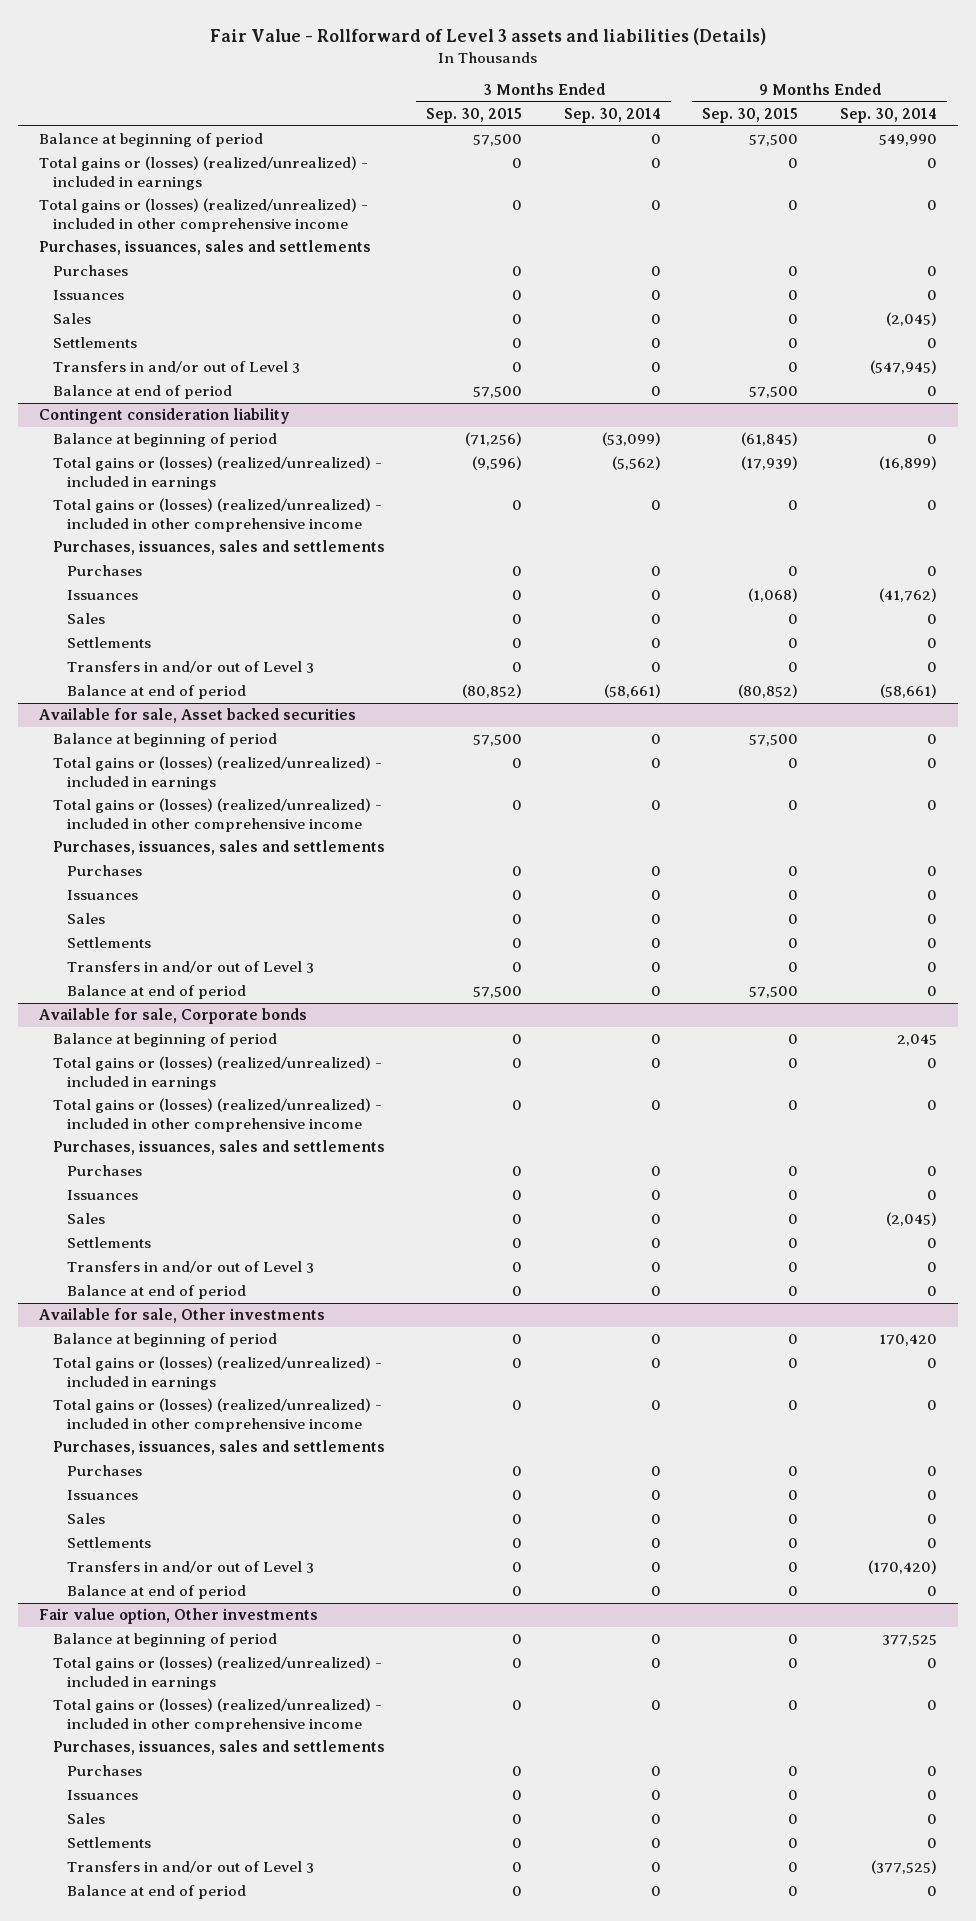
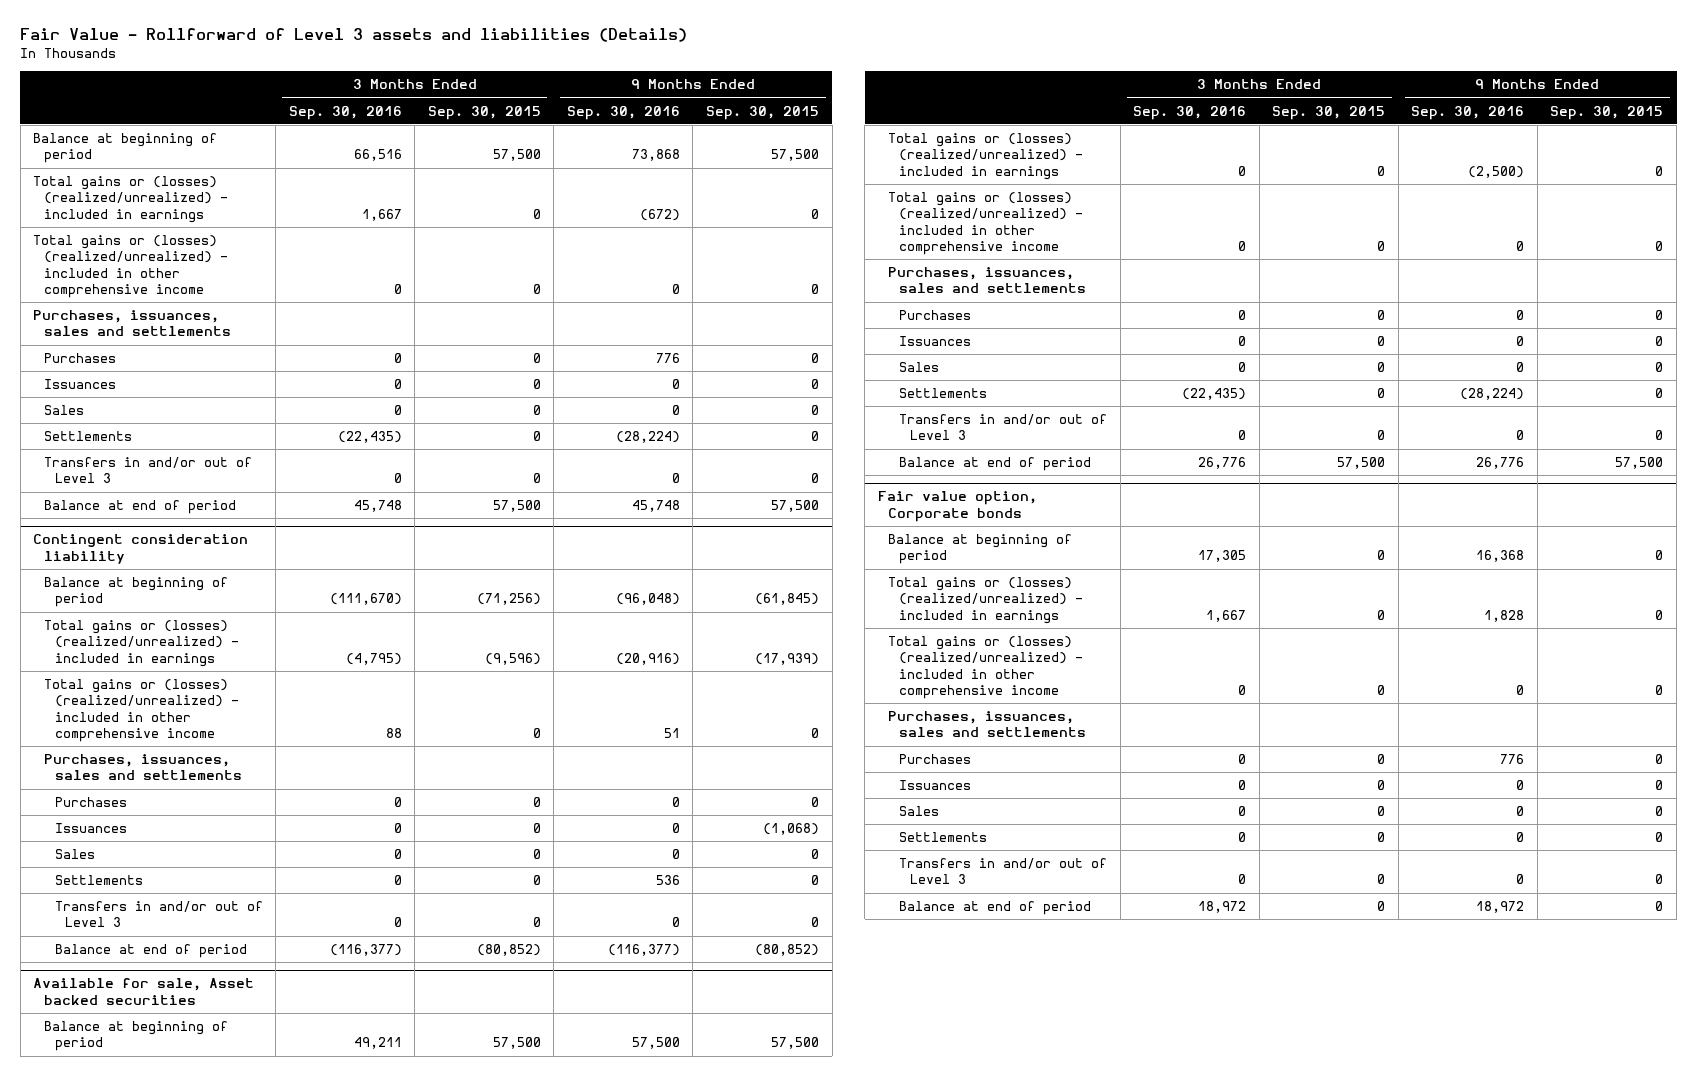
[563,107,661,123] Sep. 30, 2014 -> none
[840,107,938,123] Sep. 30, 2014 -> none
none -> [288,105,402,120] Sep. 30, 2016
none -> [566,105,680,120] Sep. 30, 2016
[38,1008,307,1025] Available for sale, Corporate bonds -> none
[52,1033,277,1048] Balance at beginning of period -> none
[52,1056,382,1090] Total gains or (losses) (realized/unrealized) - included in earnings -> none
[52,1098,382,1132] Total gains or (losses) (realized/unrealized) - included in other comprehensive income -> none
[52,1140,385,1156] Purchases, issuances, sales and settlements -> none
[66,1165,142,1177] Purchases -> none
[66,1190,138,1201] Issuances -> none
[66,1213,105,1225] Sales -> none
[66,1237,151,1249] Settlements -> none
[66,1261,314,1274] Transfers in and/or out of Level 3 -> none
[66,1285,246,1300] Balance at end of period -> none
[38,1308,325,1324] Available for sale, Other investments -> none
[52,1333,277,1348] Balance at beginning of period -> none
[52,1356,382,1390] Total gains or (losses) (realized/unrealized) - included in earnings -> none
[52,1398,382,1432] Total gains or (losses) (realized/unrealized) - included in other comprehensive income -> none
[52,1440,385,1456] Purchases, issuances, sales and settlements -> none
[66,1465,142,1477] Purchases -> none
[66,1490,138,1501] Issuances -> none
[66,1513,105,1525] Sales -> none
[66,1537,151,1549] Settlements -> none
[66,1561,314,1574] Transfers in and/or out of Level 3 -> none
[66,1585,246,1600] Balance at end of period -> none
[38,1608,318,1625] Fair value option, Other investments -> none
none -> [877,491,1037,522] Fair value option, Corporate bonds

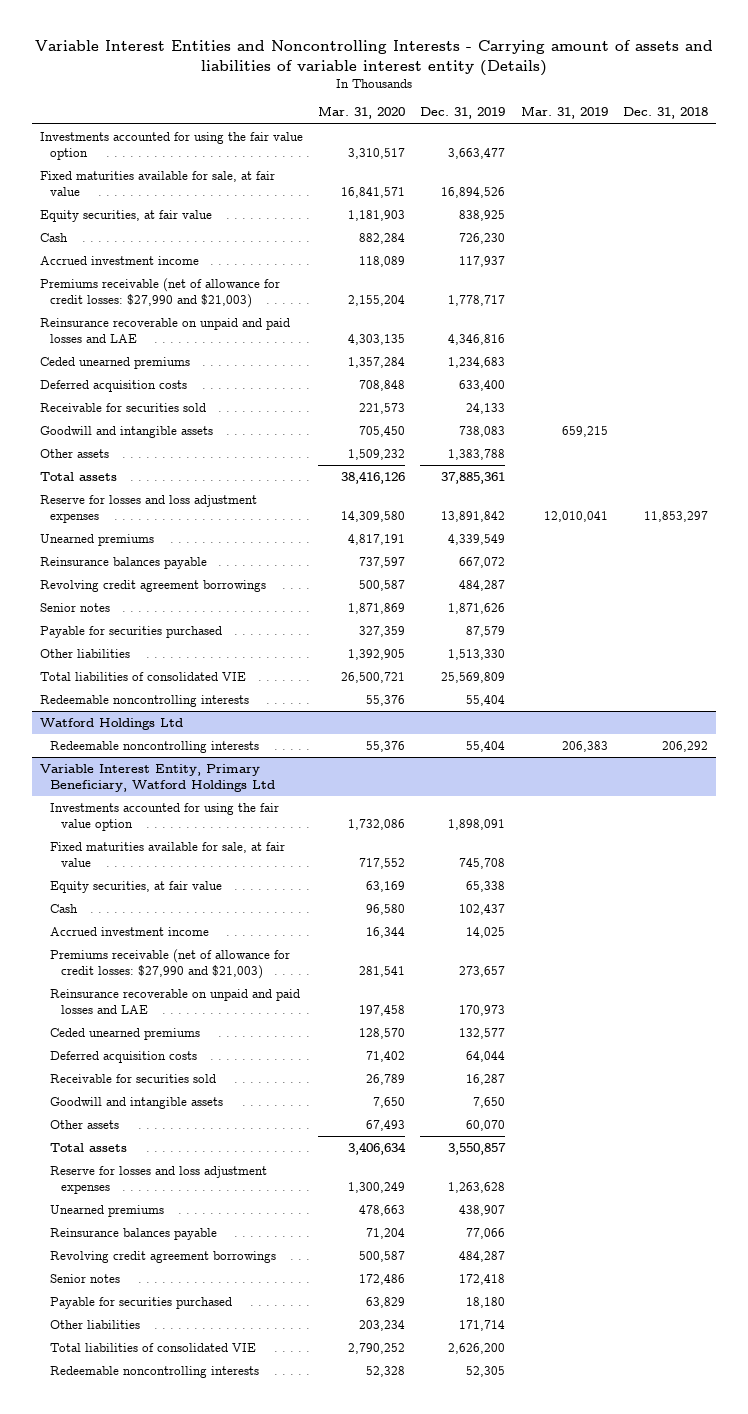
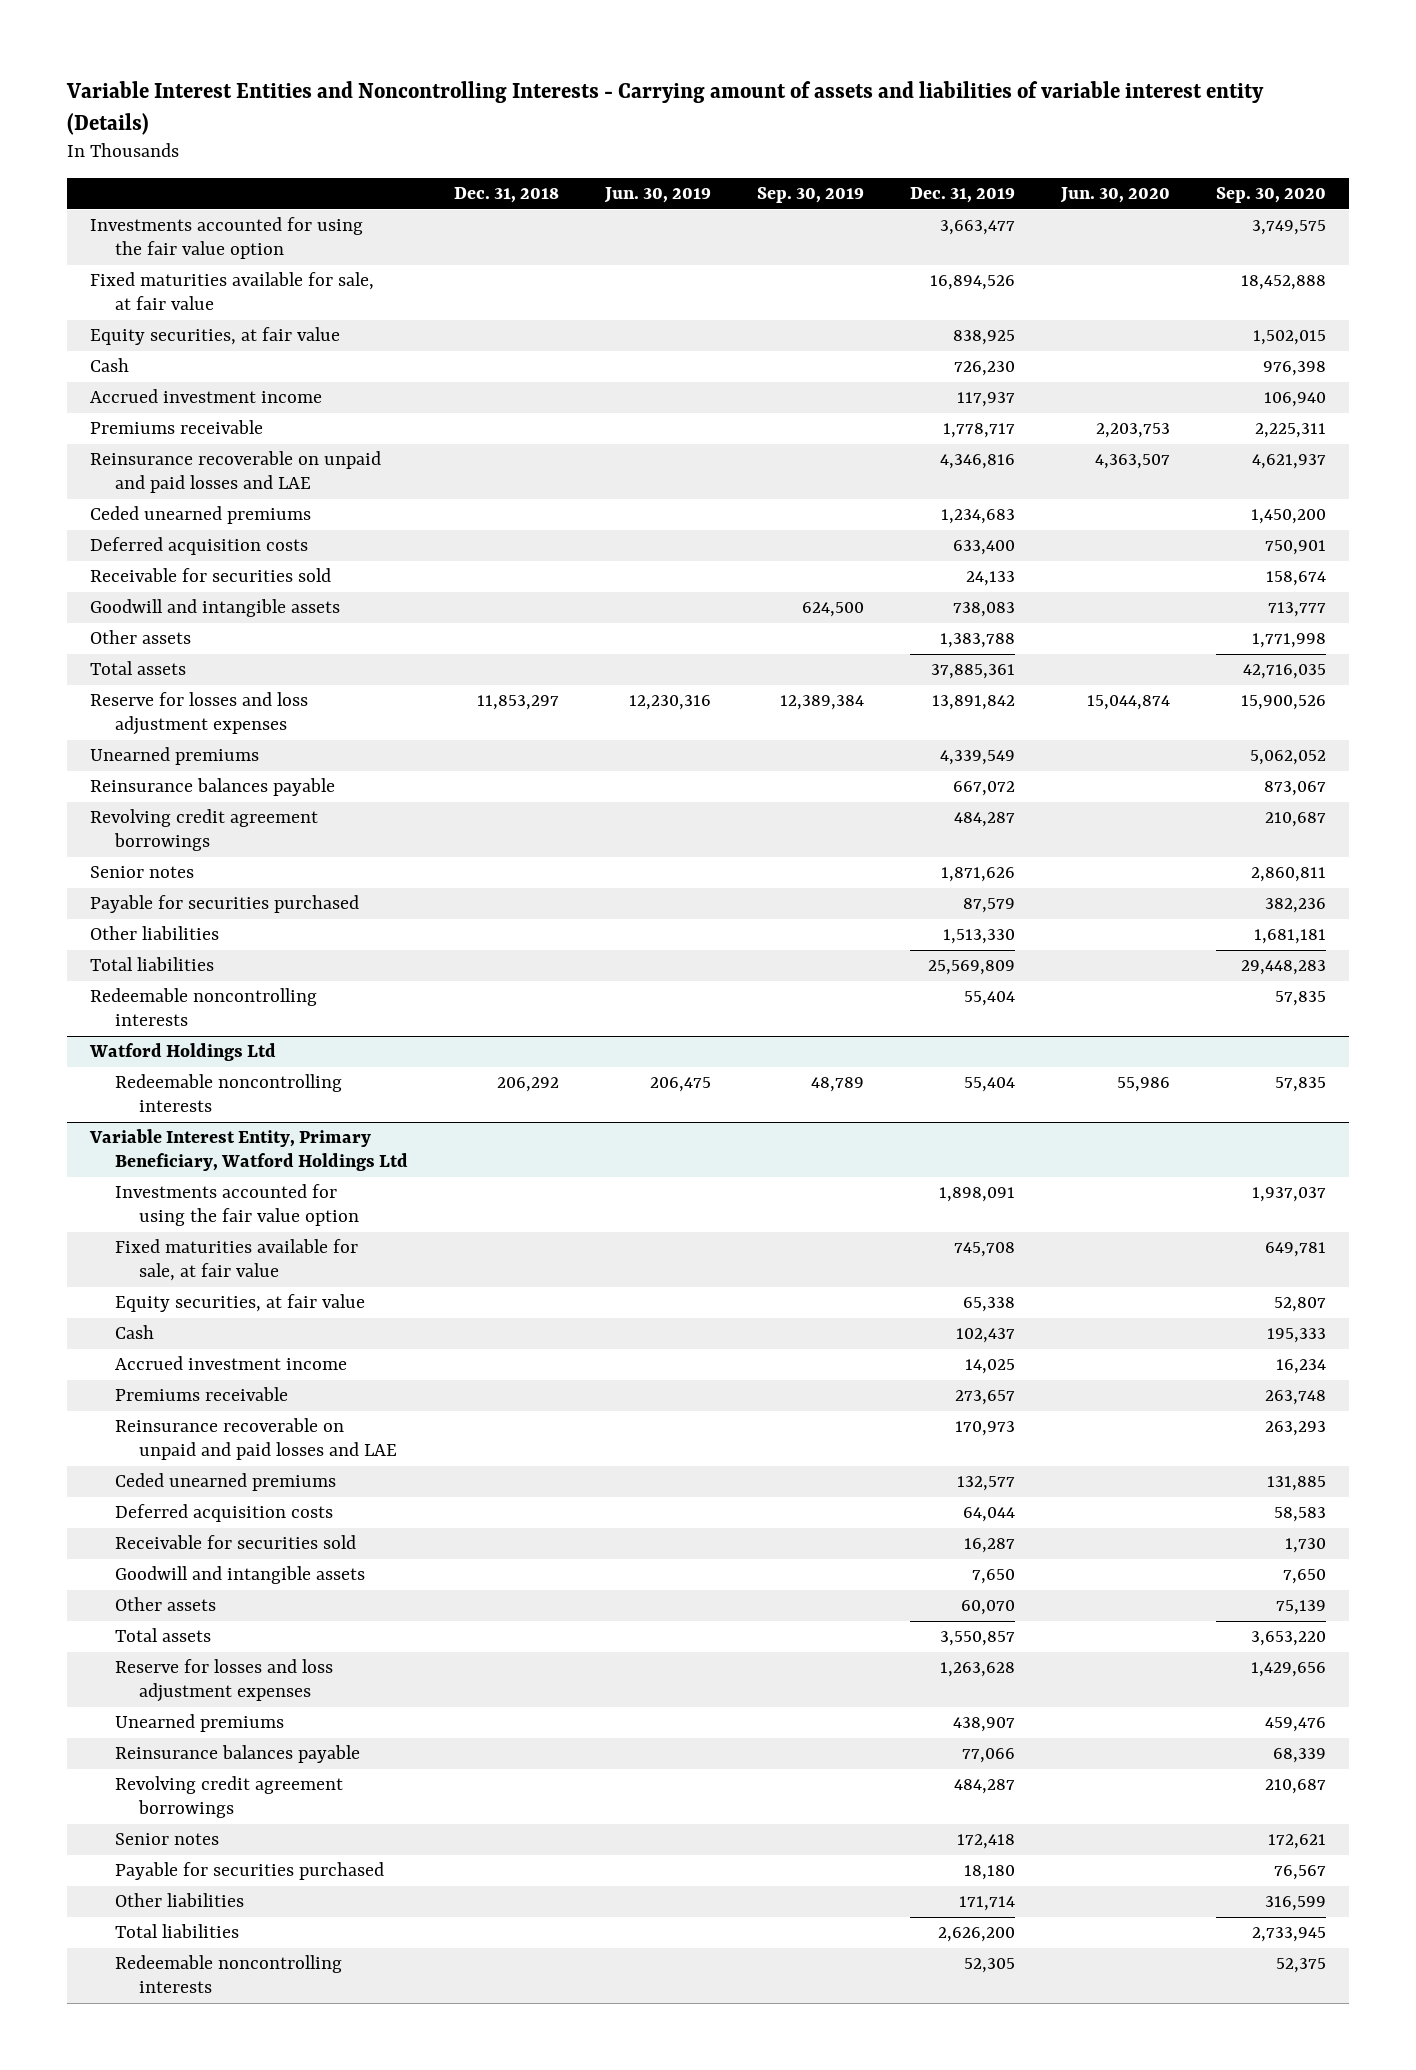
[317,106,405,120] Mar. 31, 2020 -> none
[520,106,608,120] Mar. 31, 2019 -> none
none -> [603,186,711,203] Jun. 30, 2019
none -> [756,186,864,203] Sep. 30, 2019
none -> [1060,186,1171,203] Jun. 30, 2020
none -> [1216,186,1327,203] Sep. 30, 2020
[39,278,280,308] Premiums receivable (net of allowance for credit losses: $27,990 and $21,003) -> [89,420,263,435] Premiums receivable
[39,672,246,682] Total liabilities of consolidated VIE -> [89,957,214,972] Total liabilities
[50,949,291,979] Premiums receivable (net of allowance for credit losses: $27,990 and $21,003) -> [114,1387,288,1402] Premiums receivable
[50,1343,257,1353] Total liabilities of consolidated VIE -> [114,1924,239,1939] Total liabilities

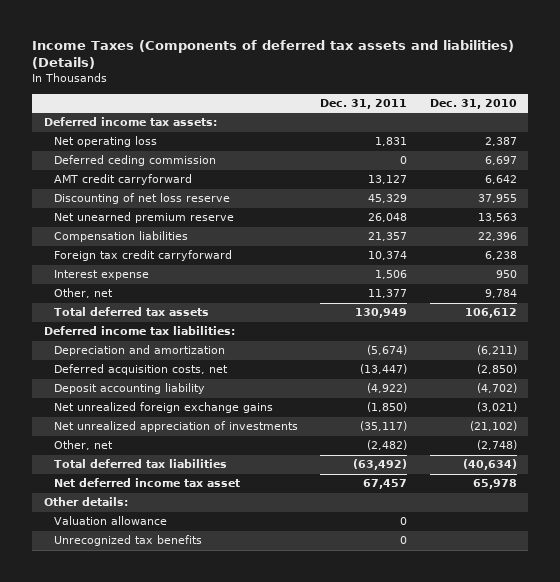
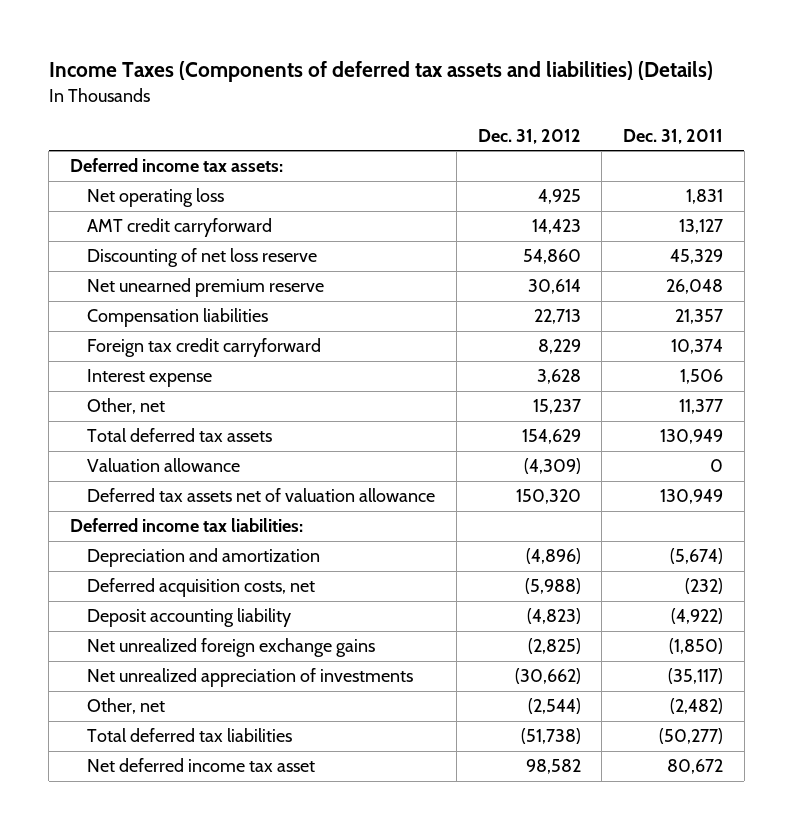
[429,99,517,110] Dec. 31, 2010 -> none
none -> [477,128,581,144] Dec. 31, 2012
[53,155,216,167] Deferred ceding commission -> none
[53,516,167,526] Valuation allowance -> [87,458,241,473] Valuation allowance
none -> [87,488,436,503] Deferred tax assets net of valuation allowance
[360,364,408,375] (13,447) -> [685,578,724,595] (232)
[43,497,128,507] Other details: -> none
[53,535,202,547] Unrecognized tax benefits -> none
[353,459,408,471] (63,492) -> [659,728,724,745] (50,277)
[363,479,408,490] 67,457 -> [667,759,724,775] 80,672

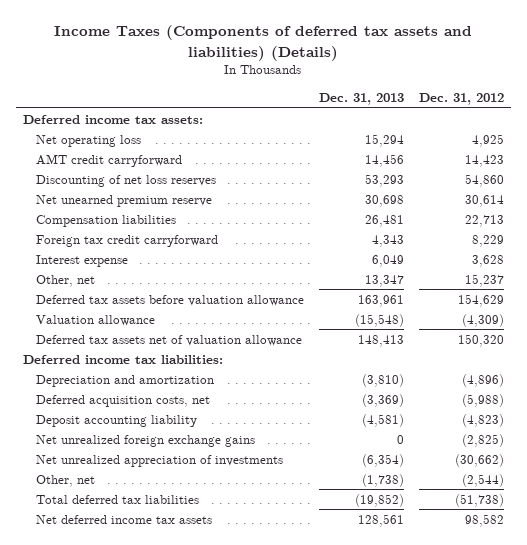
[623,128,724,144] Dec. 31, 2011 -> none
none -> [318,93,404,106] Dec. 31, 2013
[87,248,318,268] Discounting of net loss reserve -> [35,174,216,187] Discounting of net loss reserves
[87,428,273,443] Total deferred tax assets -> [35,294,304,306] Deferred tax assets before valuation allowance
[87,758,316,773] Net deferred income tax asset -> [35,514,212,524] Net deferred income tax assets

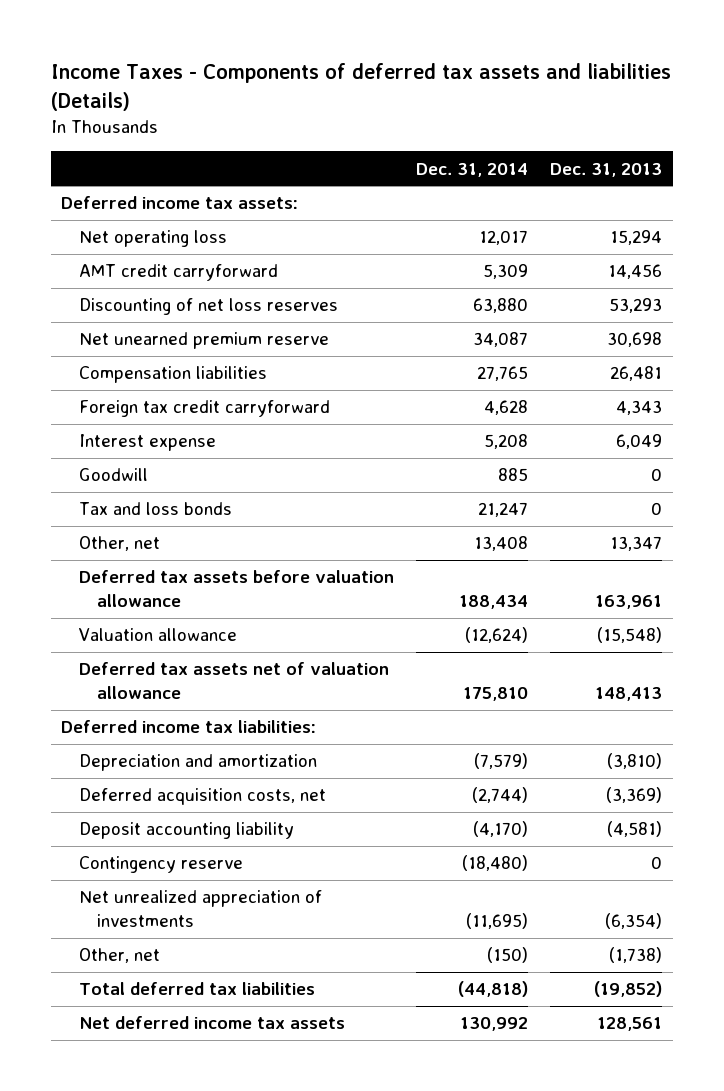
[54,25,473,61] Income Taxes (Components of deferred tax assets and liabilities) (Details) -> [50,63,671,111] Income Taxes - Components of deferred tax assets and liabilities (Details)
[418,93,504,106] Dec. 31, 2012 -> none
none -> [416,162,529,177] Dec. 31, 2014
none -> [79,468,149,482] Goodwill
none -> [79,502,233,516] Tax and loss bonds
[35,434,255,447] Net unrealized foreign exchange gains -> none
none -> [79,856,244,874] Contingency reserve

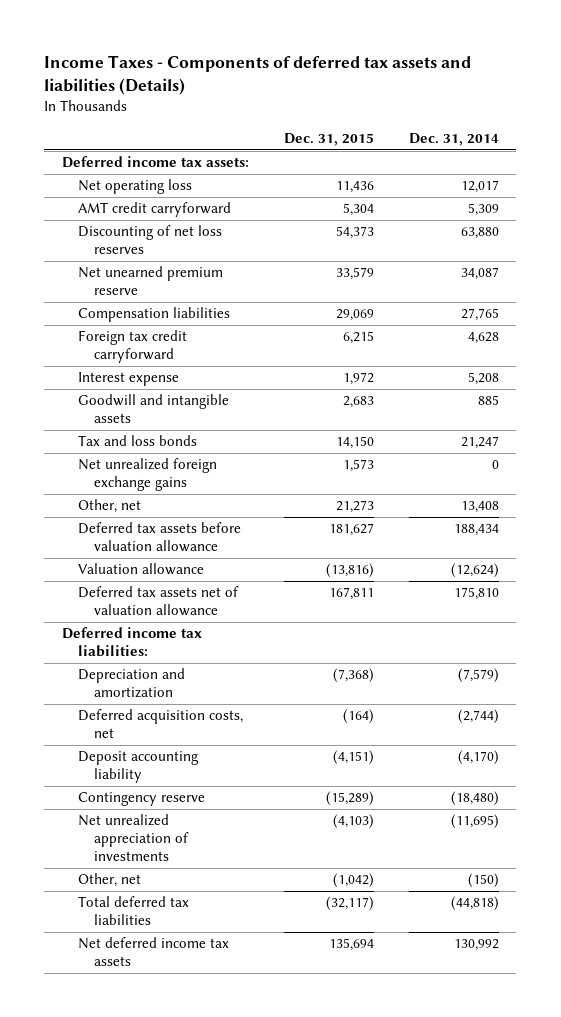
[550,162,663,177] Dec. 31, 2013 -> none
none -> [283,132,374,146] Dec. 31, 2015
[79,468,149,482] Goodwill -> [77,394,229,424] Goodwill and intangible assets
none -> [77,458,217,492] Net unrealized foreign exchange gains

